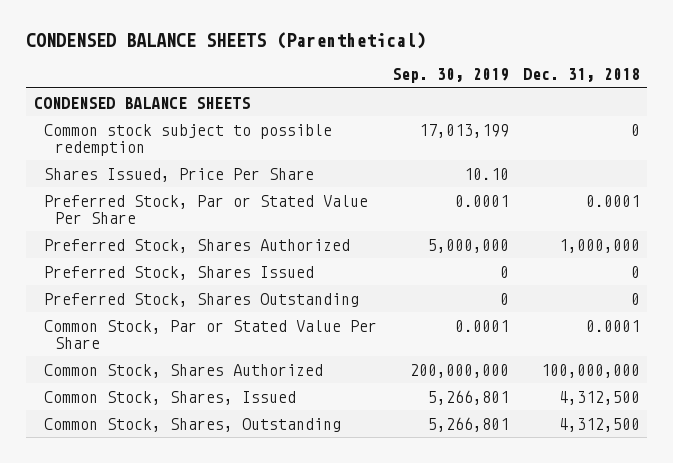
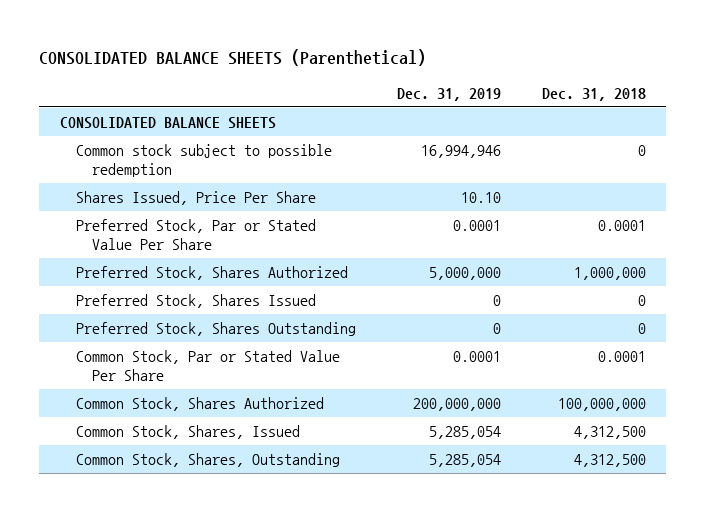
[26,31,427,49] CONDENSED BALANCE SHEETS (Parenthetical) -> [39,49,427,67] CONSOLIDATED BALANCE SHEETS (Parenthetical)
[391,67,509,83] Sep. 30, 2019 -> none
none -> [396,87,501,101] Dec. 31, 2019
[33,96,250,109] CONDENSED BALANCE SHEETS -> [59,116,276,129] CONSOLIDATED BALANCE SHEETS

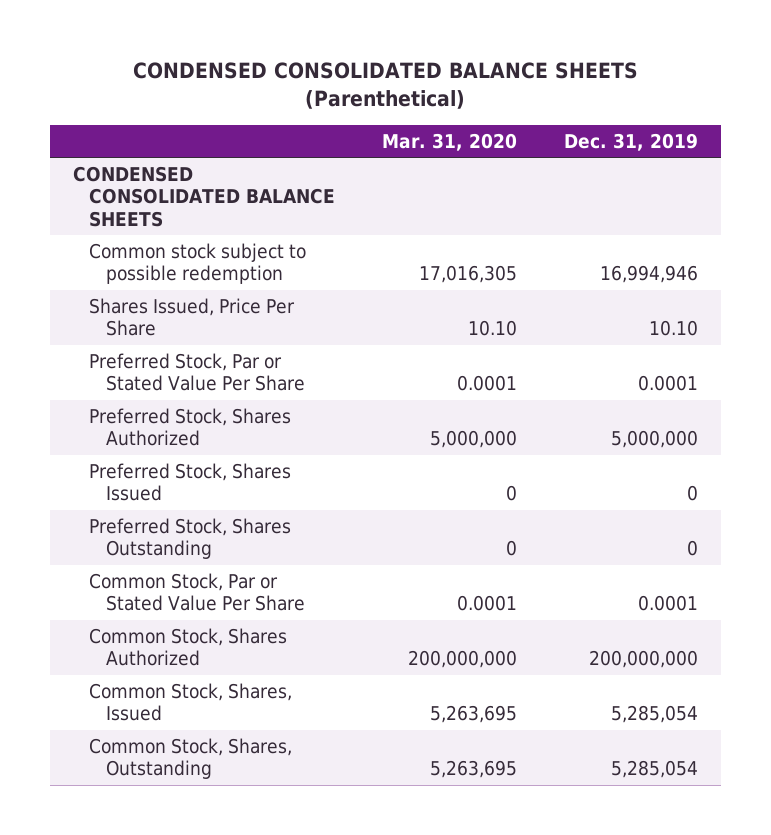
[39,49,427,67] CONSOLIDATED BALANCE SHEETS (Parenthetical) -> [133,61,639,110] CONDENSED CONSOLIDATED BALANCE SHEETS (Parenthetical)
[541,87,646,101] Dec. 31, 2018 -> none
none -> [382,132,518,151] Mar. 31, 2020
[59,116,276,129] CONSOLIDATED BALANCE SHEETS -> [72,166,336,227] CONDENSED CONSOLIDATED BALANCE SHEETS

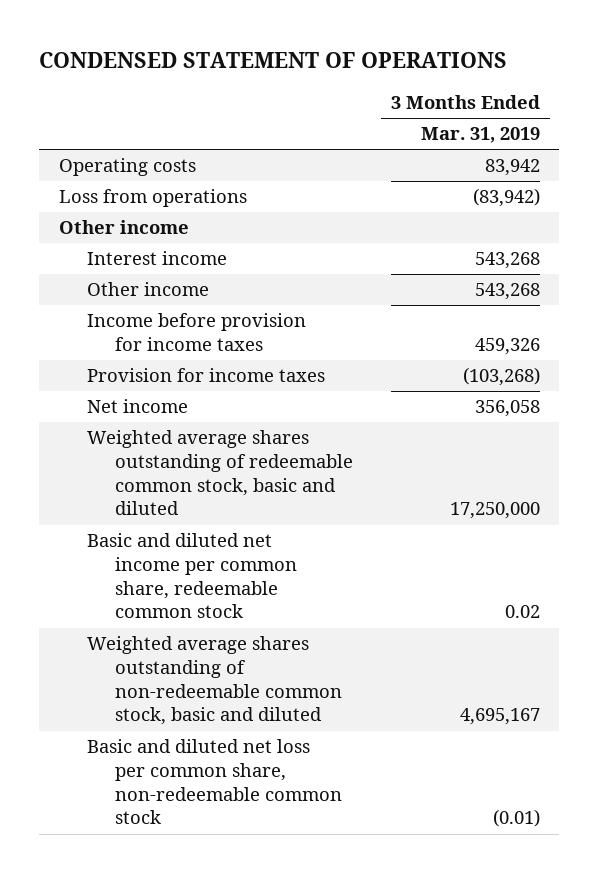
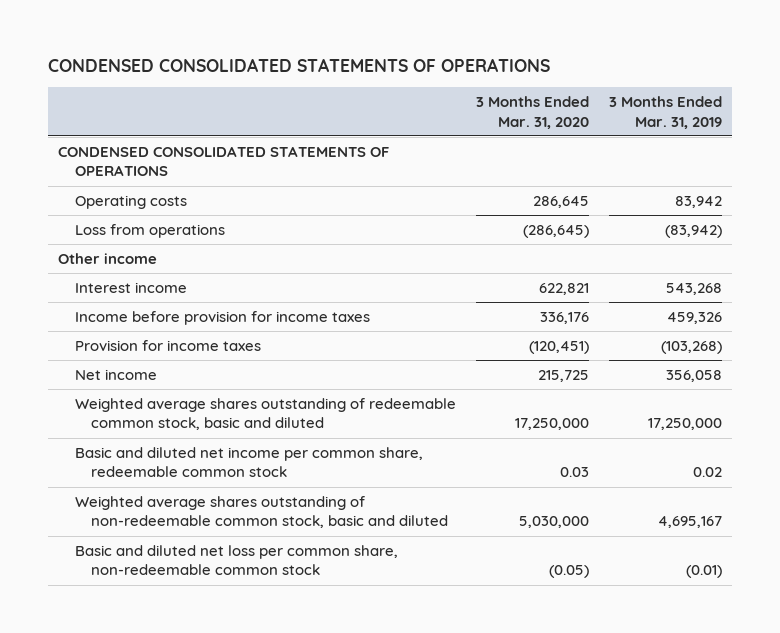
[39,52,508,69] CONDENSED STATEMENT OF OPERATIONS -> [48,57,551,72] CONDENSED CONSOLIDATED STATEMENTS OF OPERATIONS
none -> [475,95,589,129] 3 Months Ended Mar. 31, 2020
none -> [58,145,390,177] CONDENSED CONSOLIDATED STATEMENTS OF OPERATIONS
[86,282,209,297] Other income -> none

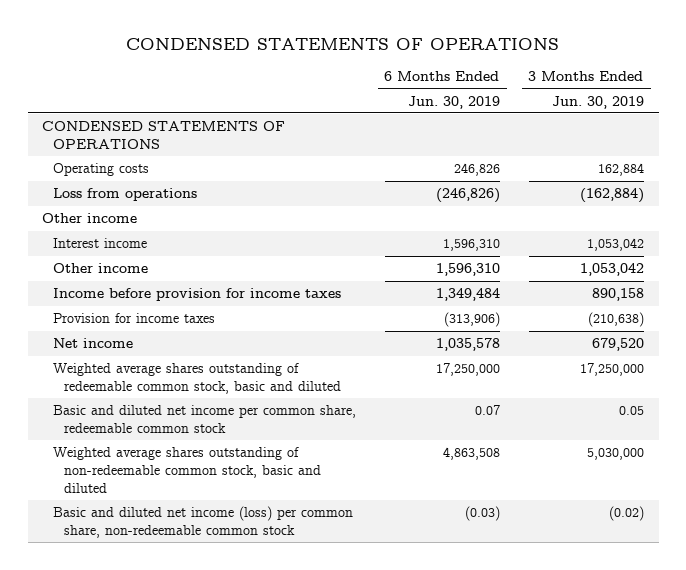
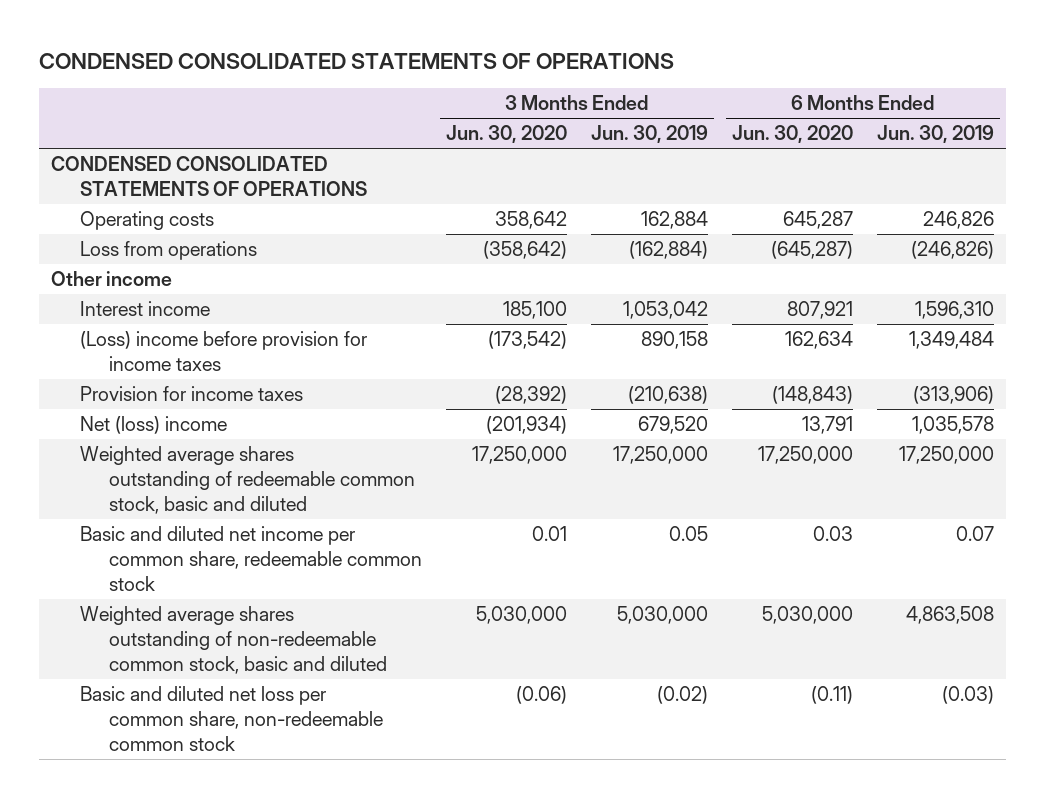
[126,37,560,50] CONDENSED STATEMENTS OF OPERATIONS -> [39,53,675,70] CONDENSED CONSOLIDATED STATEMENTS OF OPERATIONS
none -> [446,125,568,144] Jun. 30, 2020
none -> [732,125,854,144] Jun. 30, 2020
[42,121,286,149] CONDENSED STATEMENTS OF OPERATIONS -> [51,155,368,196] CONDENSED CONSOLIDATED STATEMENTS OF OPERATIONS
[52,263,148,274] Other income -> none
[52,288,341,302] Income before provision for income taxes -> [80,330,368,371] (Loss) income before provision for income taxes
[52,338,133,349] Net income -> [80,415,228,434] Net (loss) income
[52,506,353,538] Basic and diluted net income (loss) per common share, non-redeemable common stock -> [80,685,384,751] Basic and diluted net loss per common share, non-redeemable common stock

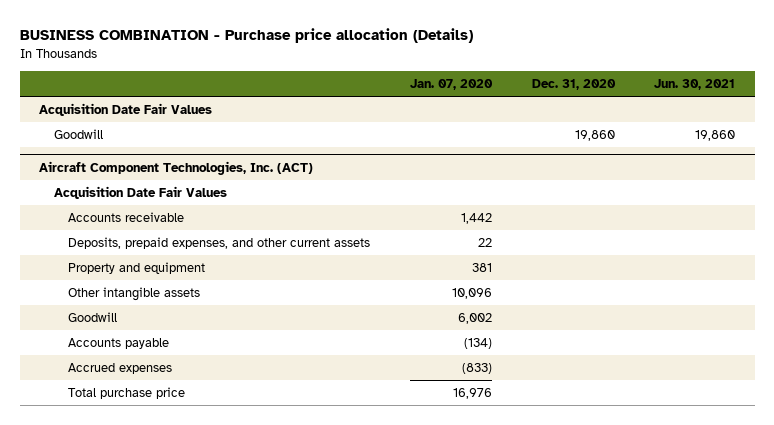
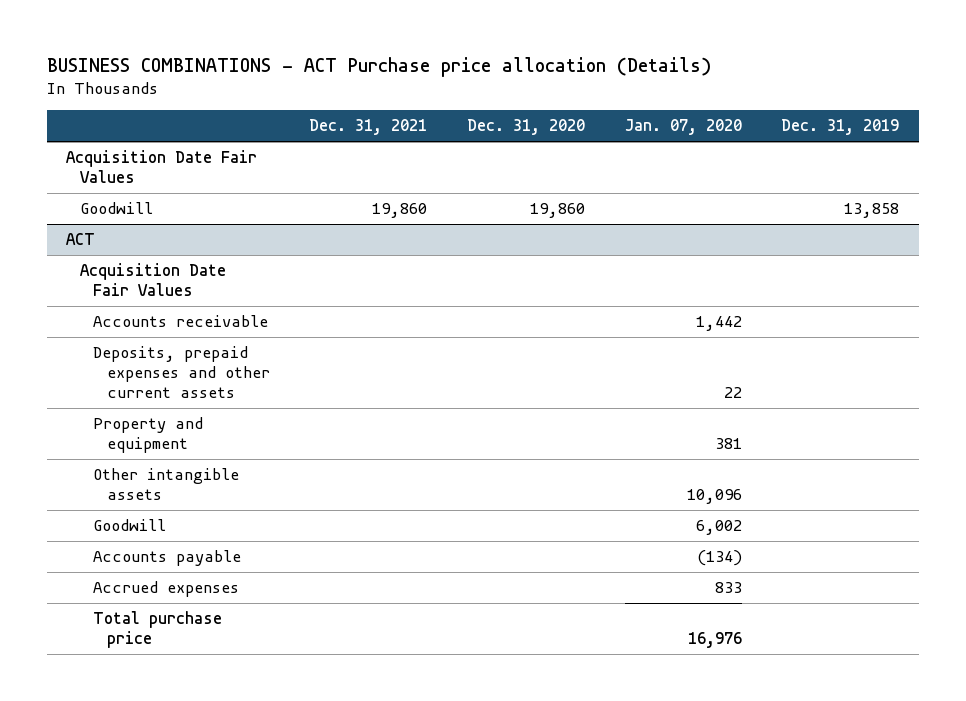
[19,28,473,44] BUSINESS COMBINATION - Purchase price allocation (Details) -> [46,57,711,78] BUSINESS COMBINATIONS - ACT Purchase price allocation (Details)
[654,79,736,91] Jun. 30, 2021 -> none
none -> [309,119,428,136] Dec. 31, 2021
none -> [781,119,900,136] Dec. 31, 2019
[39,160,314,175] Aircraft Component Technologies, Inc. (ACT) -> none
none -> [66,232,96,245] ACT
[68,236,371,249] Deposits, prepaid expenses, and other current assets -> [93,345,270,399] Deposits, prepaid expenses and other current assets
[461,362,492,374] (833) -> [714,581,742,593] 833

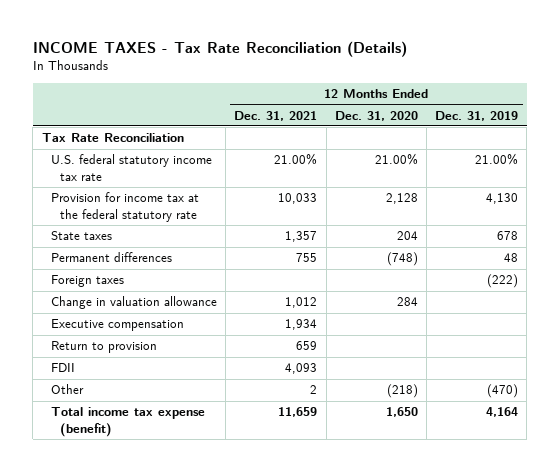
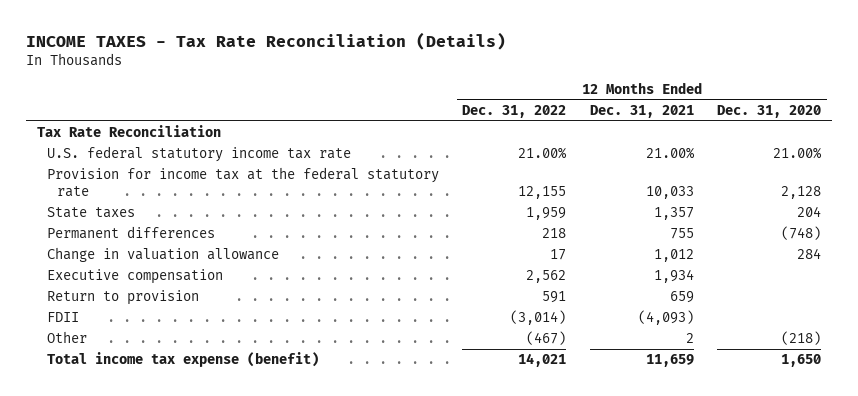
[435,110,519,121] Dec. 31, 2019 -> none
none -> [462,104,567,118] Dec. 31, 2022
[50,275,124,288] Foreign taxes -> none
[285,363,318,375] 4,093 -> [637,310,694,326] (4,093)

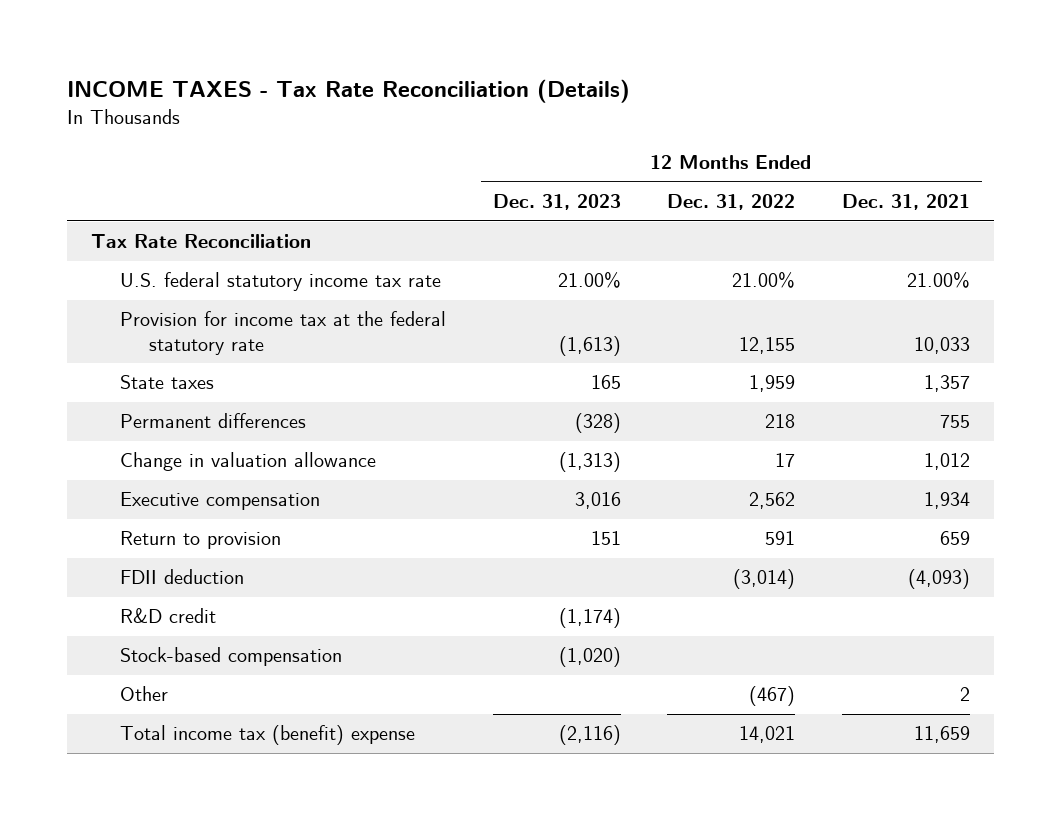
[716,104,821,118] Dec. 31, 2020 -> none
none -> [492,194,621,211] Dec. 31, 2023
[47,312,80,323] FDII -> [119,569,244,585] FDII deduction
none -> [119,608,216,624] R&D credit
none -> [119,647,342,667] Stock-based compensation
[47,352,320,368] Total income tax expense (benefit) -> [119,725,415,746] Total income tax (benefit) expense

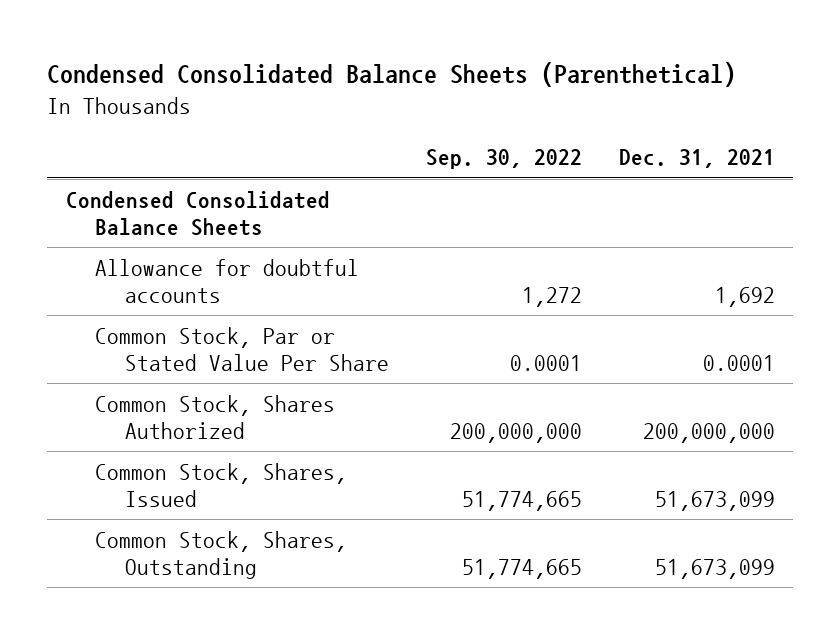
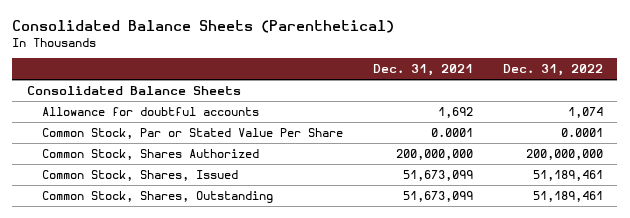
[47,62,737,88] Condensed Consolidated Balance Sheets (Parenthetical) -> [12,19,395,33] Consolidated Balance Sheets (Parenthetical)
[425,148,582,169] Sep. 30, 2022 -> none
none -> [502,64,603,77] Dec. 31, 2022
[65,191,330,236] Condensed Consolidated Balance Sheets -> [27,85,242,95] Consolidated Balance Sheets

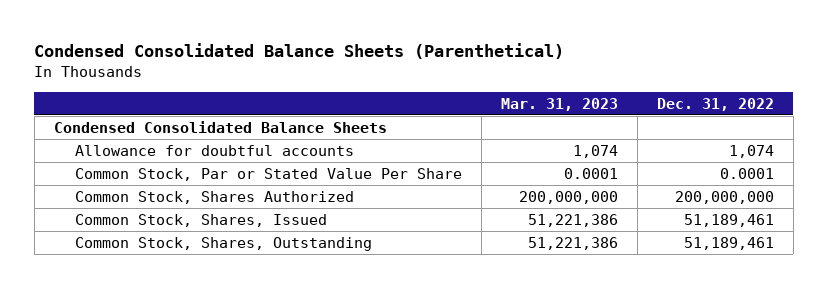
[12,19,395,33] Consolidated Balance Sheets (Parenthetical) -> [34,43,565,60] Condensed Consolidated Balance Sheets (Parenthetical)
[372,64,473,77] Dec. 31, 2021 -> none
none -> [500,98,618,112] Mar. 31, 2023
[27,85,242,95] Consolidated Balance Sheets -> [53,120,387,133] Condensed Consolidated Balance Sheets

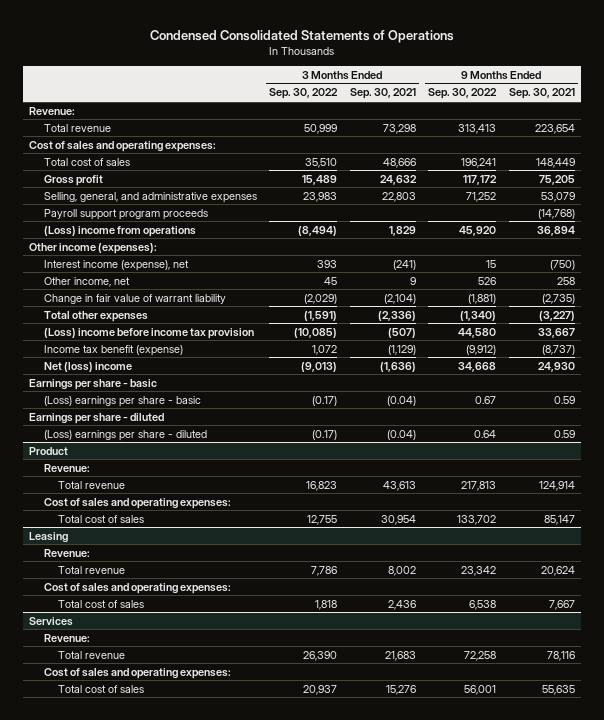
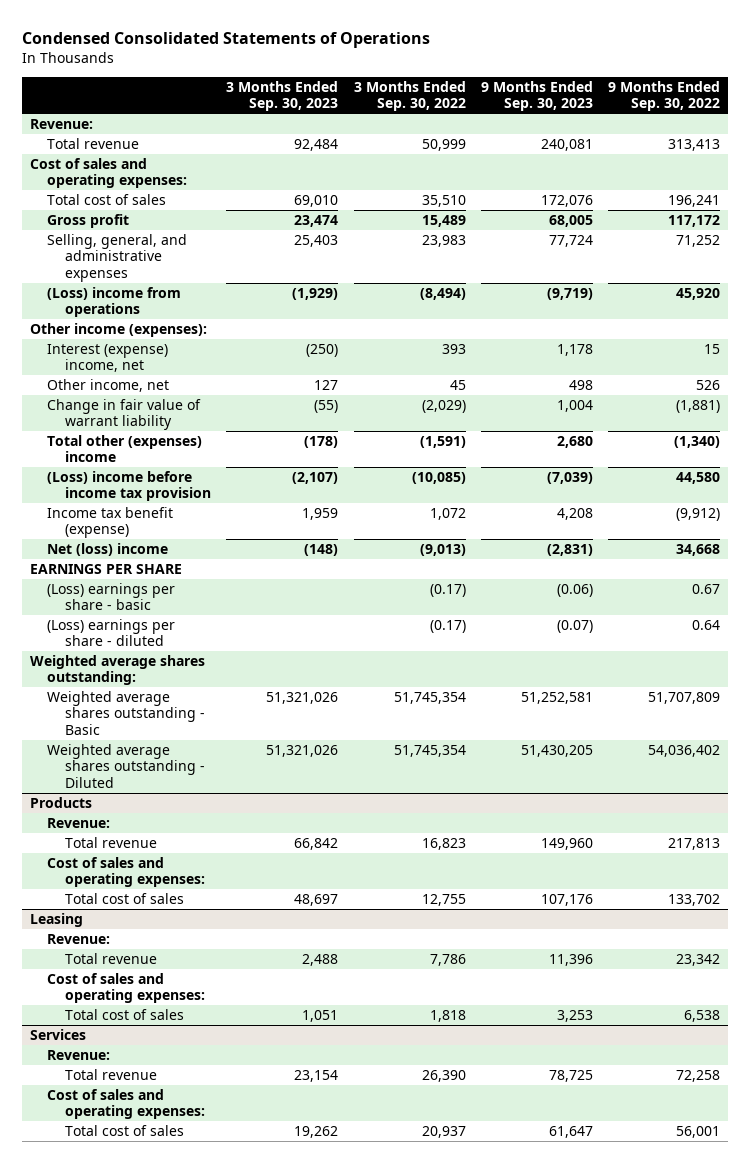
[349,88,416,100] Sep. 30, 2021 -> none
[508,88,575,100] Sep. 30, 2021 -> none
none -> [226,80,339,112] 3 Months Ended Sep. 30, 2023
none -> [480,80,593,112] 9 Months Ended Sep. 30, 2023
[43,208,208,220] Payroll support program proceeds -> none
[43,259,189,271] Interest income (expense), net -> [47,344,169,373] Interest (expense) income, net
[43,310,148,322] Total other expenses -> [47,435,203,463] Total other (expenses) income
[28,378,157,390] Earnings per share - basic -> [29,564,182,575] EARNINGS PER SHARE
[28,412,164,424] Earnings per share - diluted -> none
none -> [29,655,205,686] Weighted average shares outstanding:
none -> [47,691,205,735] Weighted average shares outstanding - Basic
none -> [47,744,205,788] Weighted average shares outstanding - Diluted
[28,446,68,455] Product -> [29,797,92,809] Products

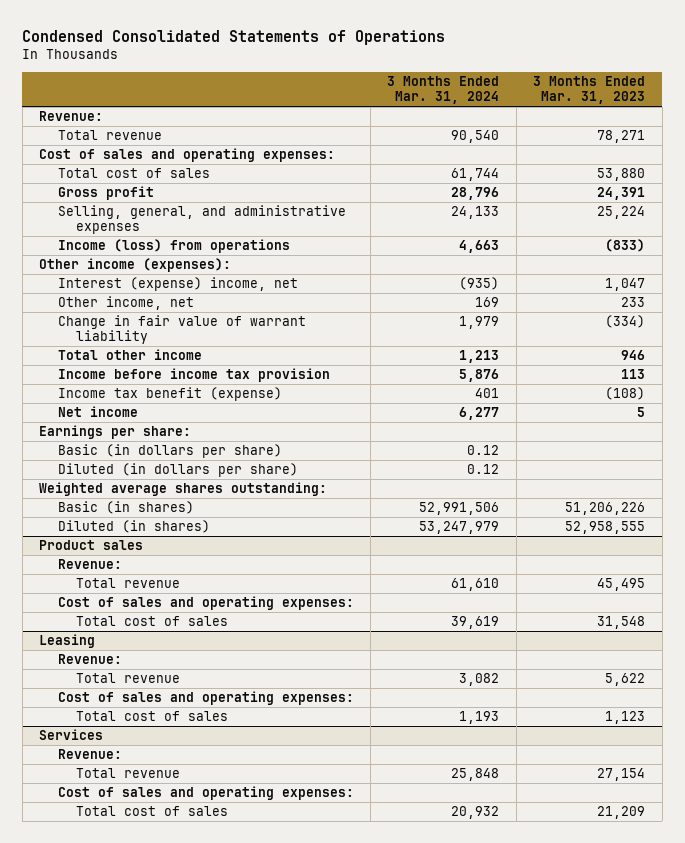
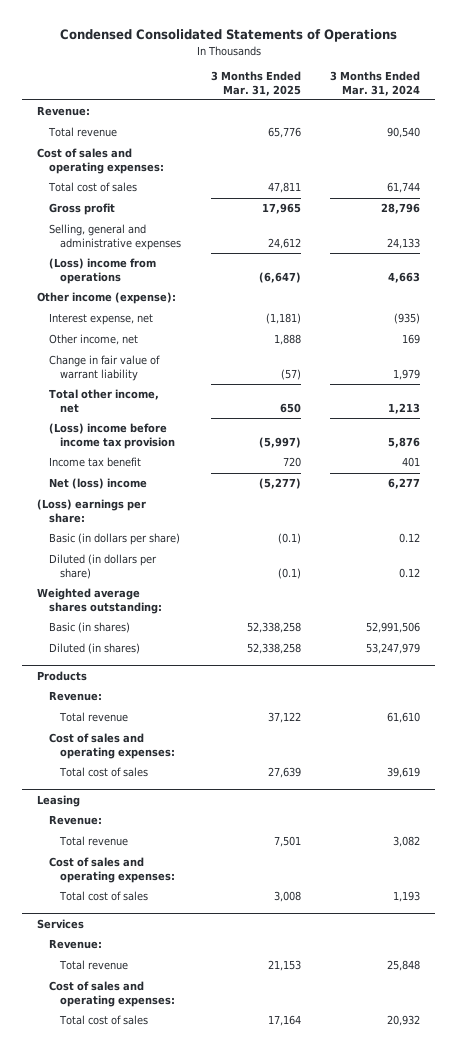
[533,76,646,105] 3 Months Ended Mar. 31, 2023 -> none
none -> [210,71,301,96] 3 Months Ended Mar. 31, 2025
[57,205,346,235] Selling, general, and administrative expenses -> [48,224,182,250] Selling, general and administrative expenses
[57,239,290,254] Income (loss) from operations -> [48,258,156,284] (Loss) income from operations
[39,258,232,273] Other income (expenses): -> [36,292,176,305] Other income (expense):
[57,277,298,292] Interest (expense) income, net -> [48,313,153,326] Interest expense, net
[57,349,202,361] Total other income -> [48,389,159,413] Total other income, net
[57,368,330,383] Income before income tax provision -> [48,423,176,449] (Loss) income before income tax provision
[57,387,282,402] Income tax benefit (expense) -> [48,457,141,468] Income tax benefit
[57,406,138,418] Net income -> [48,478,147,490] Net (loss) income
[39,425,192,440] Earnings per share: -> [36,499,146,523] (Loss) earnings per share:
[39,540,144,551] Product sales -> [36,671,87,682] Products

